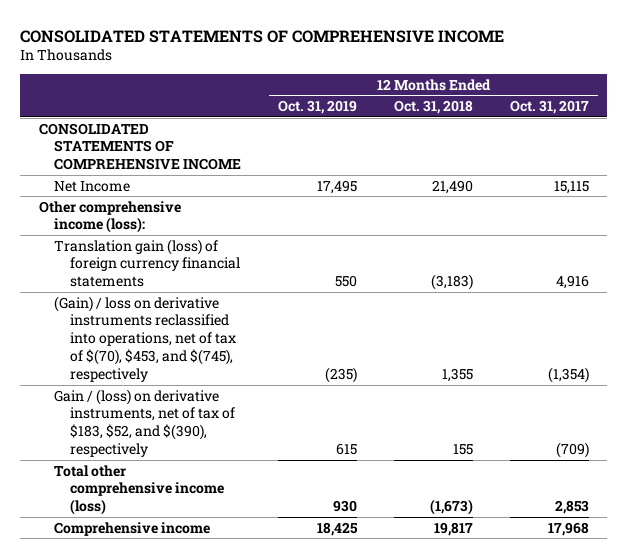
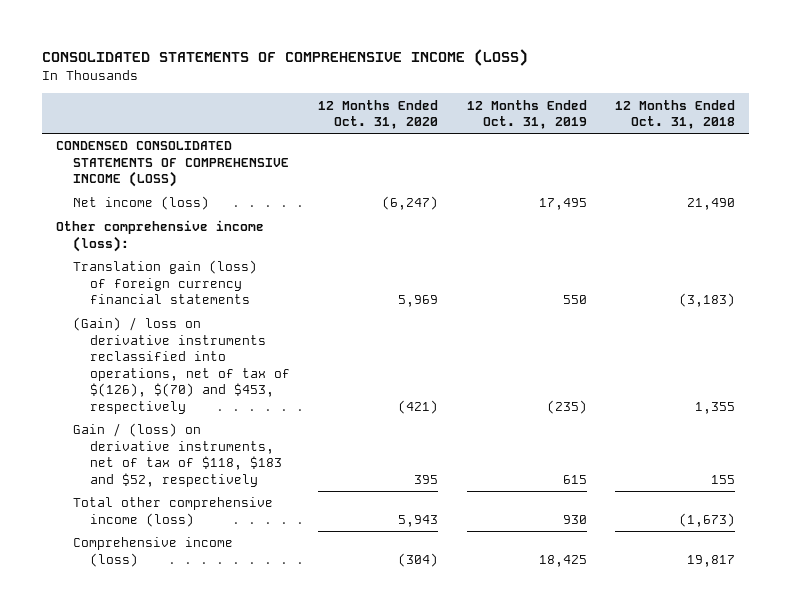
[20,29,505,43] CONSOLIDATED STATEMENTS OF COMPREHENSIVE INCOME -> [41,49,528,67] CONSOLIDATED STATEMENTS OF COMPREHENSIVE INCOME (LOSS)
[509,100,589,115] Oct. 31, 2017 -> none
none -> [318,99,439,130] 12 Months Ended Oct. 31, 2020
[38,122,242,171] CONSOLIDATED STATEMENTS OF COMPREHENSIVE INCOME -> [55,141,290,188] CONDENSED CONSOLIDATED STATEMENTS OF COMPREHENSIVE INCOME (LOSS)
[54,180,131,192] Net Income -> [73,196,210,211] Net income (loss)
[54,295,236,382] (Gain) / loss on derivative instruments reclassified into operations, net of tax of $(70), $453, and $(745), respectively -> [73,317,291,414] (Gain) / loss on derivative instruments reclassified into operations, net of tax of $(126), $(70) and $453, respectively
[54,388,235,458] Gain / (loss) on derivative instruments, net of tax of $183, $52, and $(390), respectively -> [73,423,283,487] Gain / (loss) on derivative instruments, net of tax of $118, $183 and $52, respectively
[54,521,211,536] Comprehensive income -> [73,537,234,567] Comprehensive income (loss)

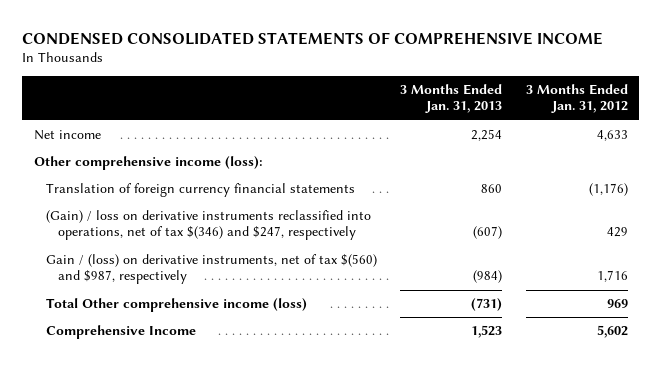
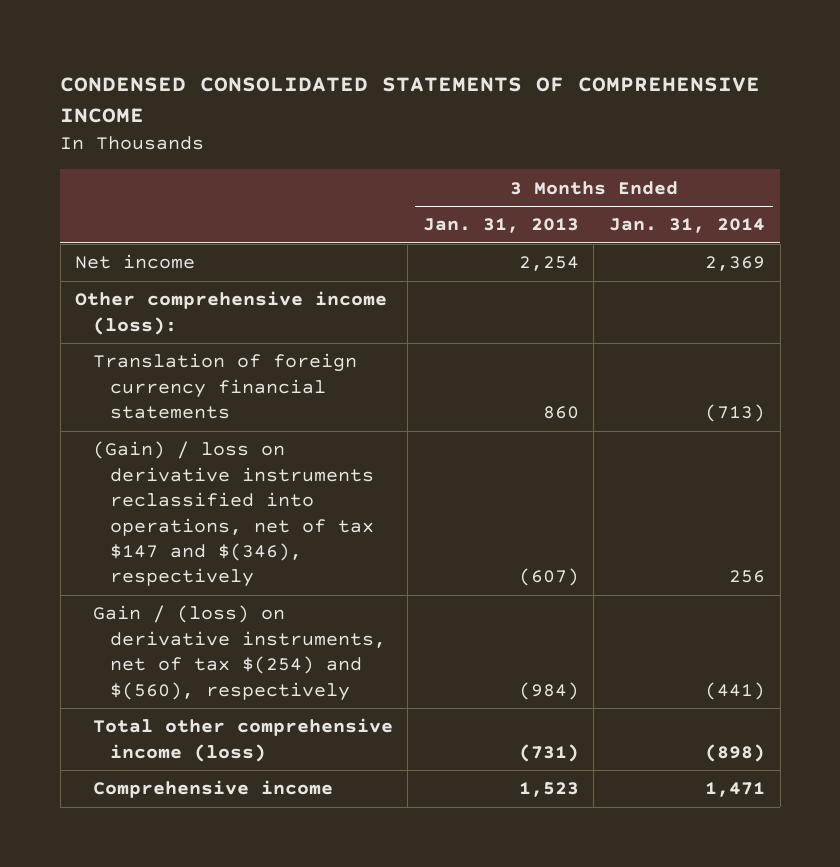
[525,84,628,114] 3 Months Ended Jan. 31, 2012 -> none
none -> [609,218,766,234] Jan. 31, 2014
[45,210,371,241] (Gain) / loss on derivative instruments reclassified into operations, net of tax $(346) and $247, respectively -> [92,441,374,588] (Gain) / loss on derivative instruments reclassified into operations, net of tax $147 and $(346), respectively
[45,254,377,285] Gain / (loss) on derivative instruments, net of tax $(560) and $987, respectively -> [92,605,386,701] Gain / (loss) on derivative instruments, net of tax $(254) and $(560), respectively
[45,298,307,313] Total Other comprehensive income (loss) -> [92,718,393,762] Total other comprehensive income (loss)
[45,325,196,340] Comprehensive Income -> [92,780,333,799] Comprehensive income

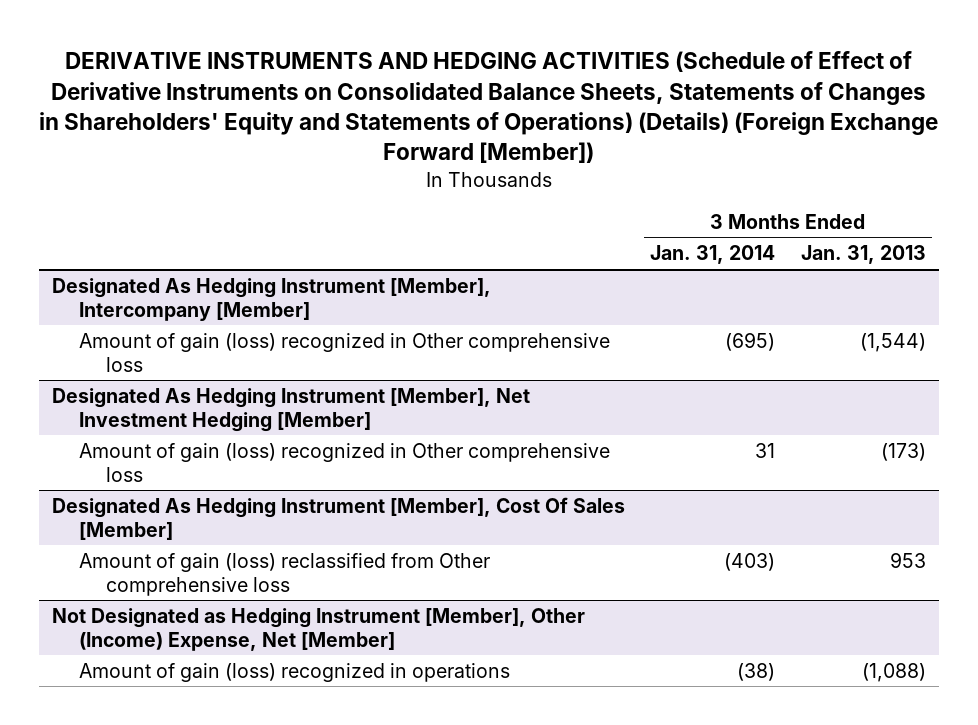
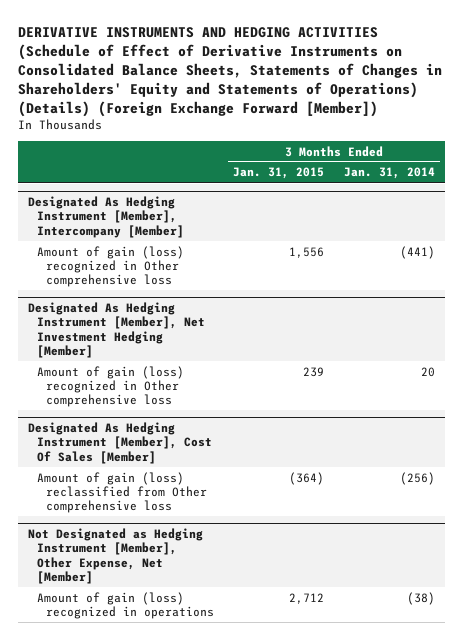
[800,245,926,265] Jan. 31, 2013 -> none
none -> [233,167,325,180] Jan. 31, 2015
[725,331,776,351] (695) -> [400,245,436,259] (441)
[755,442,776,458] 31 -> [421,366,436,377] 20
[724,552,776,571] (403) -> [400,471,436,485] (256)
[51,607,585,651] Not Designated as Hedging Instrument [Member], Other (Income) Expense, Net [Member] -> [27,527,203,584] Not Designated as Hedging Instrument [Member], Other Expense, Net [Member]

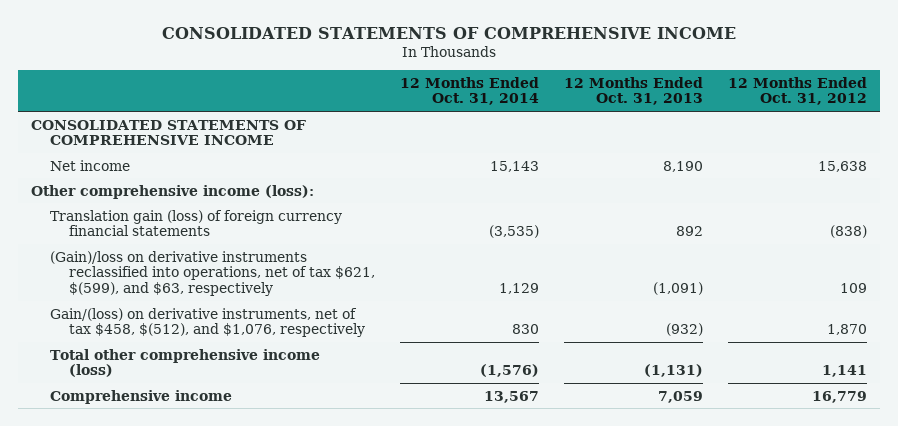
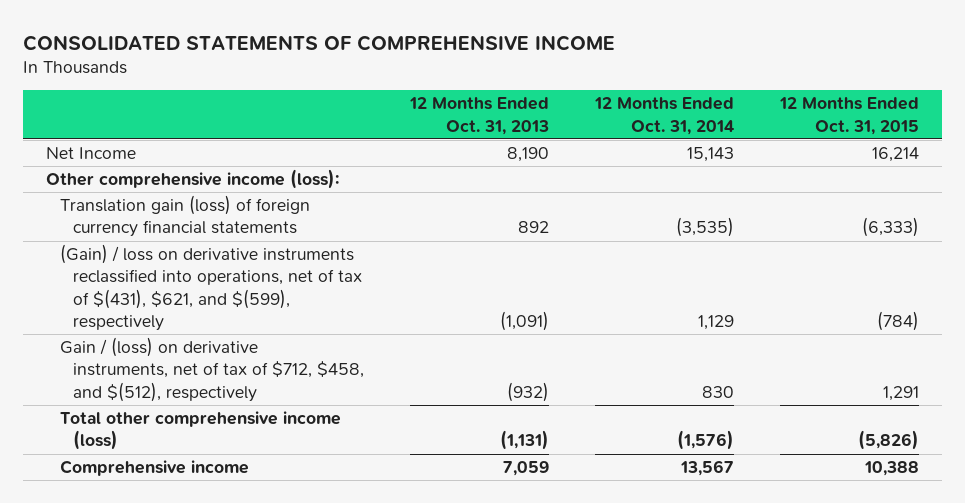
[728,76,868,106] 12 Months Ended Oct. 31, 2012 -> none
none -> [779,97,920,135] 12 Months Ended Oct. 31, 2015
[30,119,306,146] CONSOLIDATED STATEMENTS OF COMPREHENSIVE INCOME -> none
[49,159,130,171] Net income -> [45,147,136,160] Net Income
[49,250,376,296] (Gain)/loss on derivative instruments reclassified into operations, net of tax $621, $(599), and $63, respectively -> [59,244,363,331] (Gain) / loss on derivative instruments reclassified into operations, net of tax of $(431), $621, and $(599), respectively
[49,307,366,338] Gain/(loss) on derivative instruments, net of tax $458, $(512), and $1,076, respectively -> [59,337,365,402] Gain / (loss) on derivative instruments, net of tax of $712, $458, and $(512), respectively

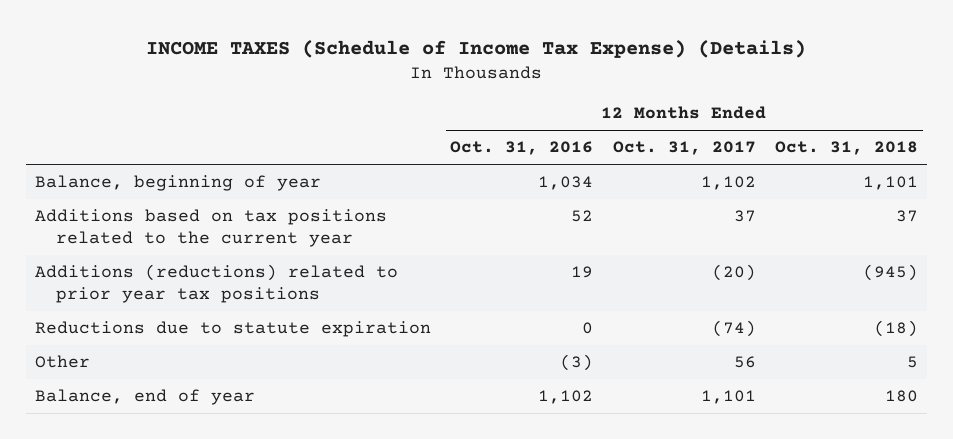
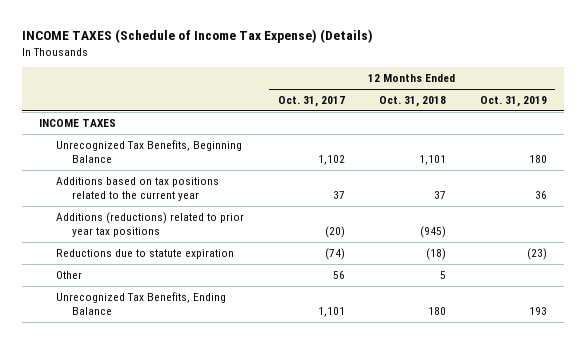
[450,141,594,156] Oct. 31, 2016 -> none
none -> [479,96,547,108] Oct. 31, 2019
none -> [39,118,117,127] INCOME TAXES
[35,175,322,192] Balance, beginning of year -> [55,139,242,164] Unrecognized Tax Benefits, Beginning Balance
[35,389,256,406] Balance, end of year -> [55,291,226,316] Unrecognized Tax Benefits, Ending Balance

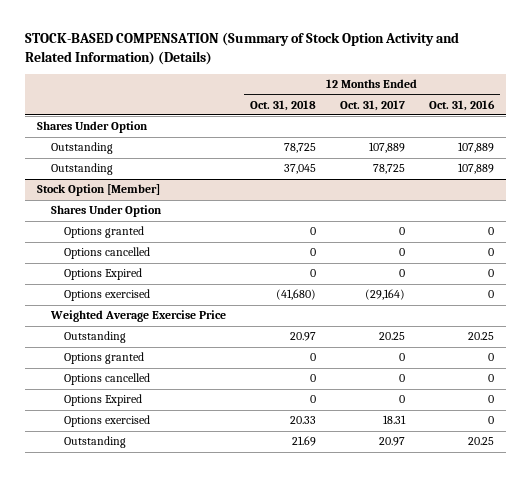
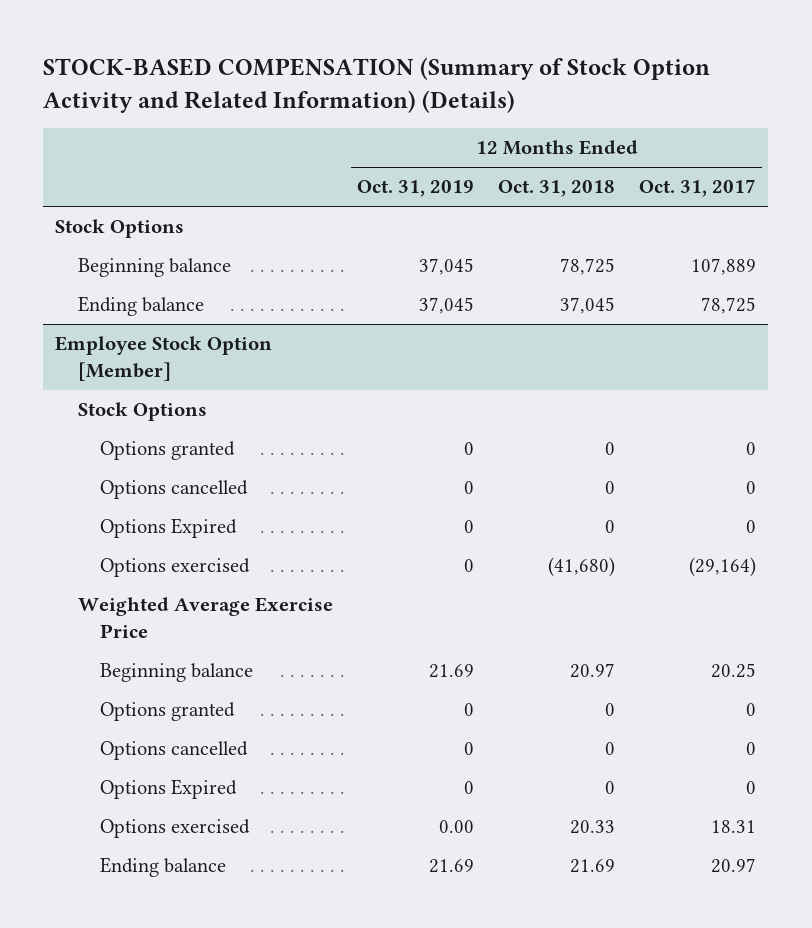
[428,99,495,111] Oct. 31, 2016 -> none
none -> [356,180,474,198] Oct. 31, 2019
[36,121,148,134] Shares Under Option -> [55,219,185,239] Stock Options
[50,142,113,155] Outstanding -> [77,258,231,278] Beginning balance
[50,163,113,176] Outstanding -> [77,296,204,317] Ending balance
[36,184,160,197] Stock Option [Member] -> [55,336,273,382] Employee Stock Option [Member]
[50,205,162,218] Shares Under Option -> [77,402,207,422] Stock Options
[64,331,127,344] Outstanding -> [99,663,253,683] Beginning balance
[64,436,127,449] Outstanding -> [99,857,226,878] Ending balance

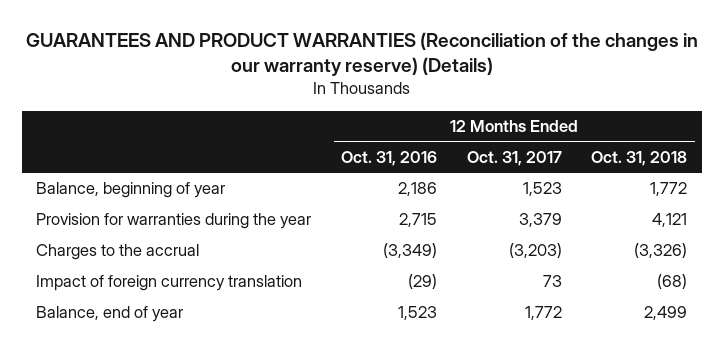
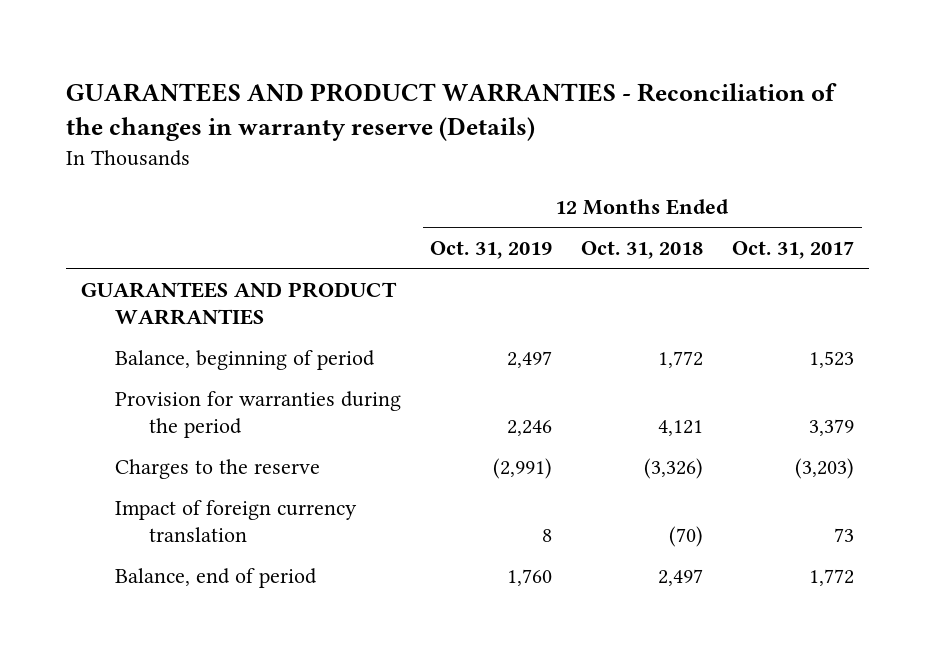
[25,31,698,77] GUARANTEES AND PRODUCT WARRANTIES (Reconciliation of the changes in our warranty reserve) (Details) -> [66,82,838,141] GUARANTEES AND PRODUCT WARRANTIES - Reconciliation of the changes in warranty reserve (Details)
[340,150,437,166] Oct. 31, 2016 -> none
none -> [429,241,552,260] Oct. 31, 2019
none -> [81,281,398,325] GUARANTEES AND PRODUCT WARRANTIES
[36,182,226,199] Balance, beginning of year -> [114,349,375,370] Balance, beginning of period
[36,213,312,230] Provision for warranties during the year -> [114,390,401,438] Provision for warranties during the period
[36,244,200,261] Charges to the accrual -> [114,458,320,479] Charges to the reserve
[657,274,688,290] (68) -> [669,525,704,547] (70)
[36,306,184,323] Balance, end of year -> [114,567,317,588] Balance, end of period
[644,306,688,321] 2,499 -> [658,568,704,586] 2,497

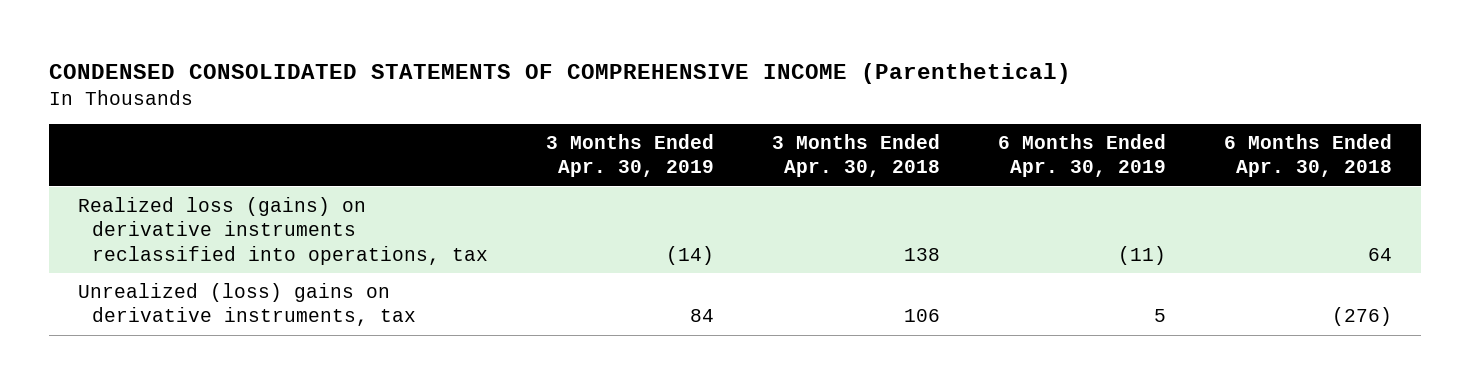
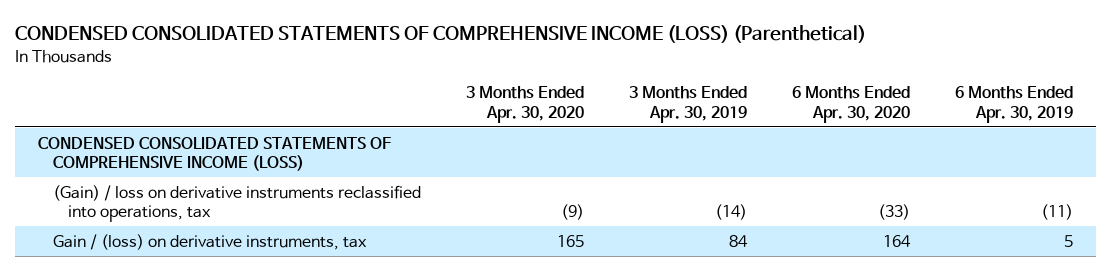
[48,62,1071,84] CONDENSED CONSOLIDATED STATEMENTS OF COMPREHENSIVE INCOME (Parenthetical) -> [15,25,867,44] CONDENSED CONSOLIDATED STATEMENTS OF COMPREHENSIVE INCOME (LOSS) (Parenthetical)
[772,134,941,178] 3 Months Ended Apr. 30, 2018 -> none
[1224,134,1393,178] 6 Months Ended Apr. 30, 2018 -> none
none -> [465,86,584,123] 3 Months Ended Apr. 30, 2020
none -> [792,86,911,123] 6 Months Ended Apr. 30, 2020
none -> [38,136,392,171] CONDENSED CONSOLIDATED STATEMENTS OF COMPREHENSIVE INCOME (LOSS)
[77,197,489,265] Realized loss (gains) on derivative instruments reclassified into operations, tax -> [52,184,421,222] (Gain) / loss on derivative instruments reclassified into operations, tax
[77,283,417,327] Unrealized (loss) gains on derivative instruments, tax -> [52,233,367,250] Gain / (loss) on derivative instruments, tax

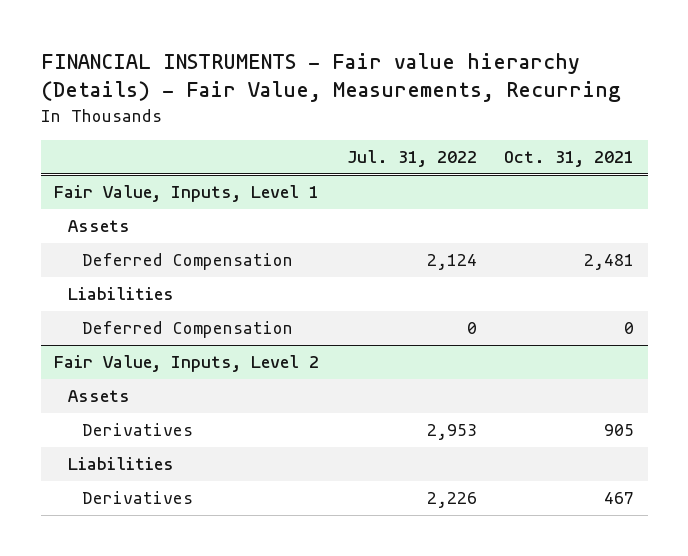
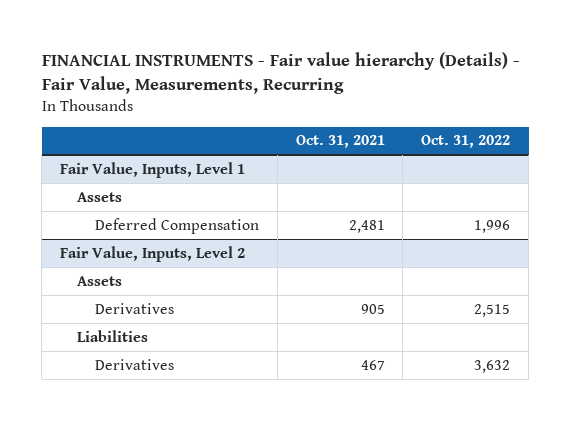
[346,150,477,168] Jul. 31, 2022 -> none
none -> [421,135,511,149] Oct. 31, 2022
[68,287,175,301] Liabilities -> none
[82,321,294,339] Deferred Compensation -> none

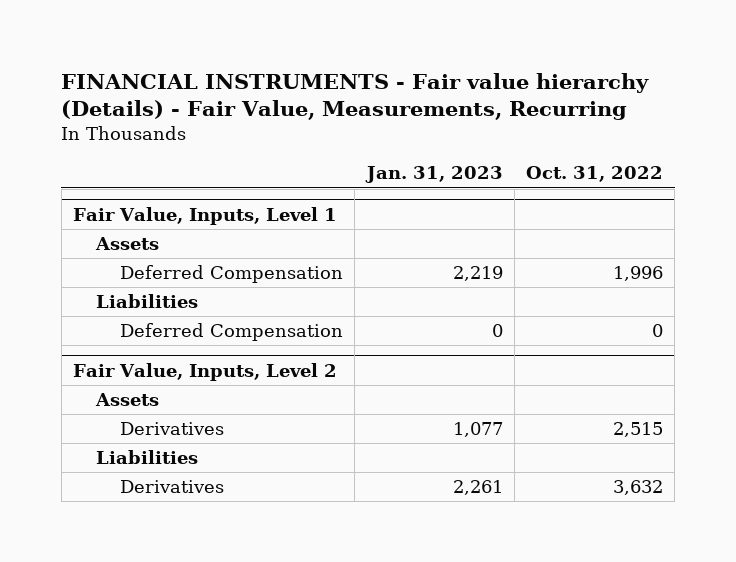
[295,135,385,149] Oct. 31, 2021 -> none
none -> [364,166,503,184] Jan. 31, 2023
none -> [96,294,199,309] Liabilities
none -> [120,323,344,342] Deferred Compensation

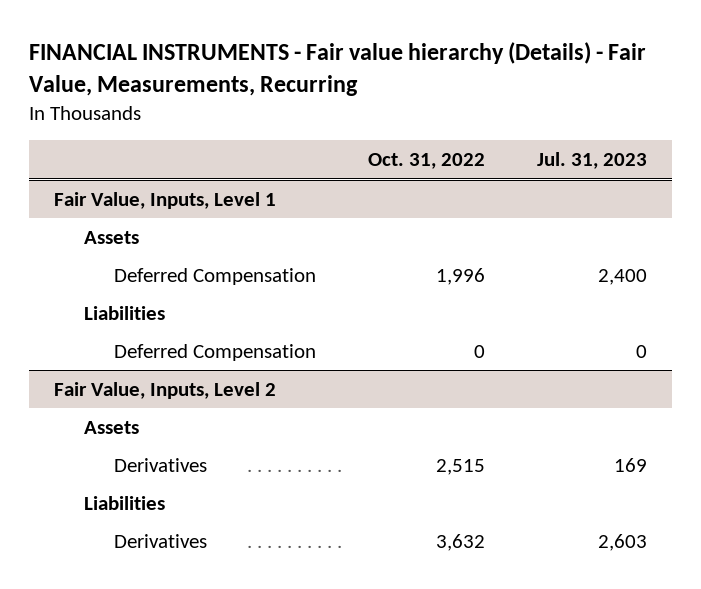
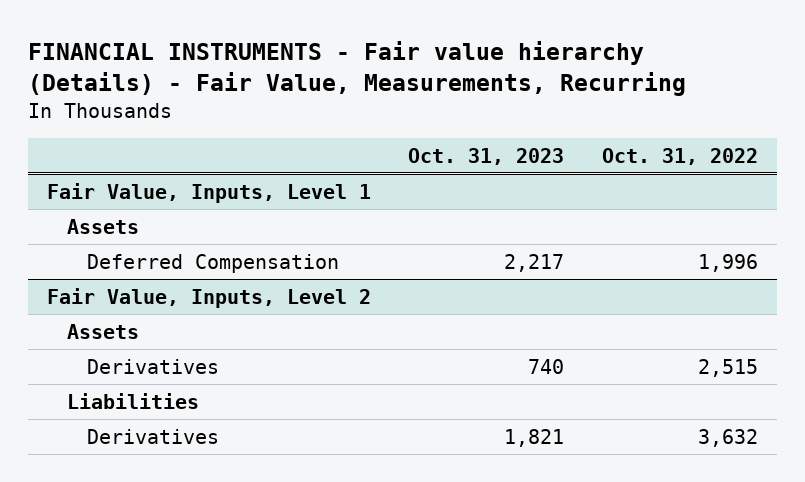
[536,152,647,170] Jul. 31, 2023 -> none
none -> [408,147,565,165] Oct. 31, 2023
[84,305,166,320] Liabilities -> none
[114,343,317,361] Deferred Compensation -> none

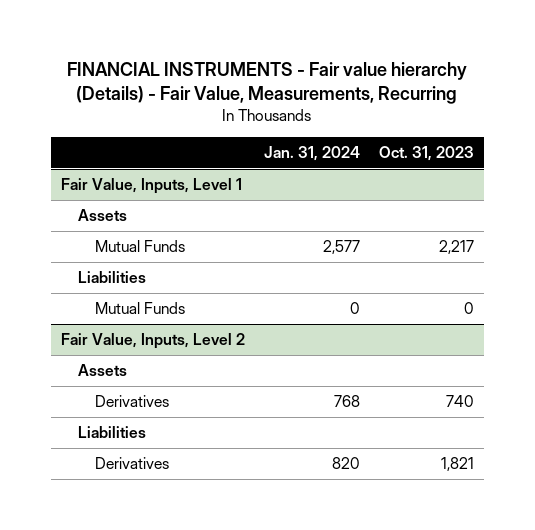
[601,147,758,165] Oct. 31, 2022 -> none
none -> [263,145,360,161] Jan. 31, 2024
[87,253,340,273] Deferred Compensation -> [95,240,186,253] Mutual Funds
none -> [78,271,147,284] Liabilities
none -> [95,302,186,315] Mutual Funds

